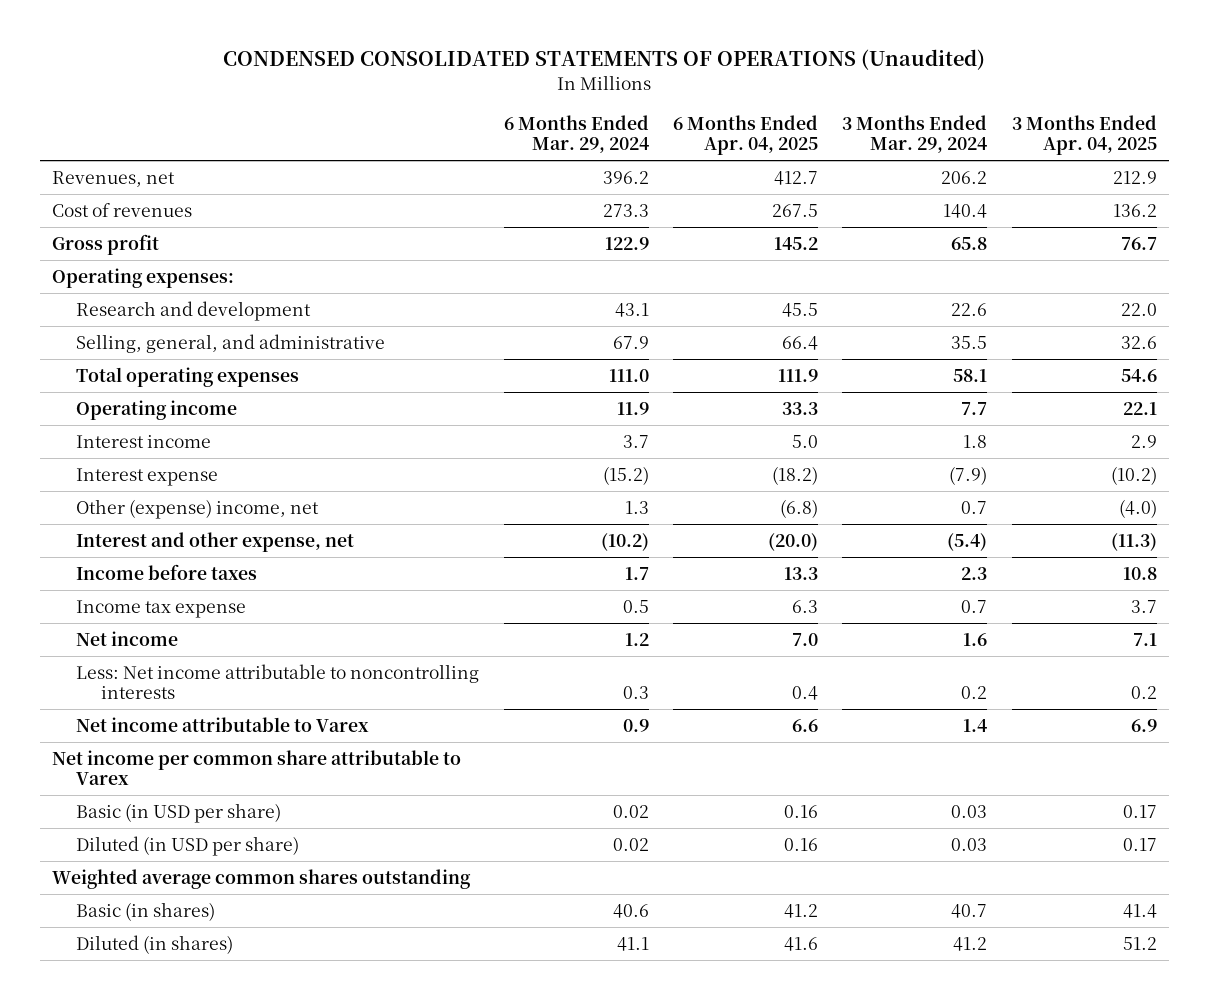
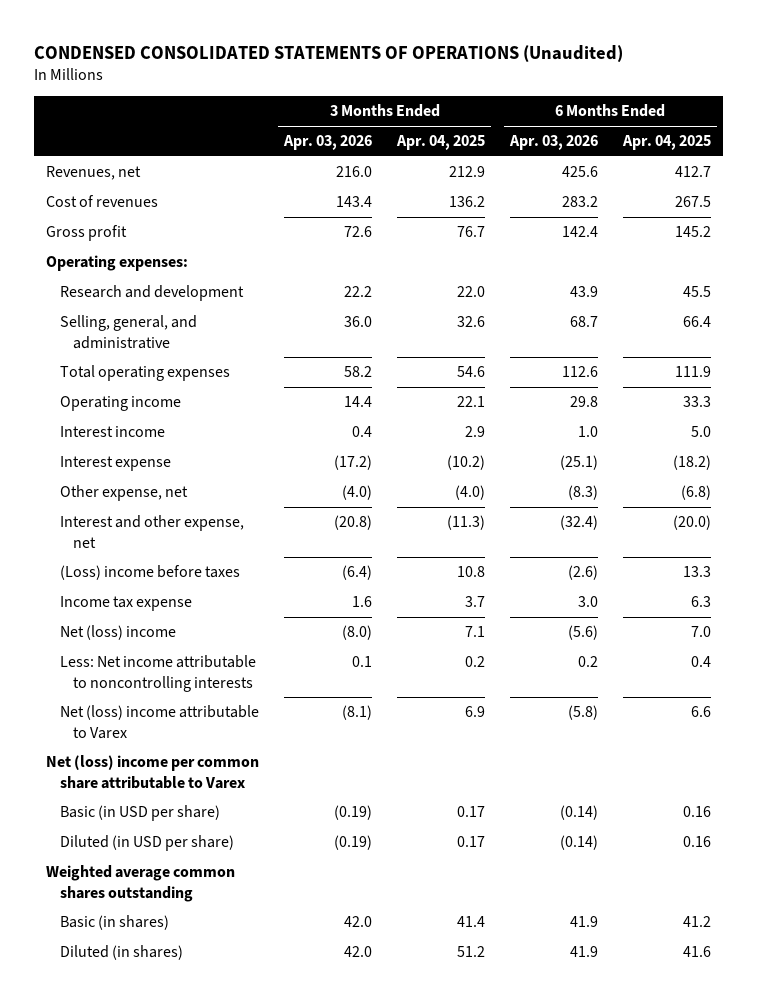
[503,114,649,154] 6 Months Ended Mar. 29, 2024 -> none
[842,114,988,154] 3 Months Ended Mar. 29, 2024 -> none
none -> [283,135,373,151] Apr. 03, 2026
none -> [508,135,598,151] Apr. 03, 2026
[76,498,320,519] Other (expense) income, net -> [59,485,188,502] Other expense, net
[76,563,258,580] Income before taxes -> [59,565,240,581] (Loss) income before taxes
[76,630,179,646] Net income -> [59,625,176,641] Net (loss) income
[76,716,370,732] Net income attributable to Varex -> [59,705,259,739] Net (loss) income attributable to Varex
[51,749,461,786] Net income per common share attributable to Varex -> [46,755,260,789] Net (loss) income per common share attributable to Varex

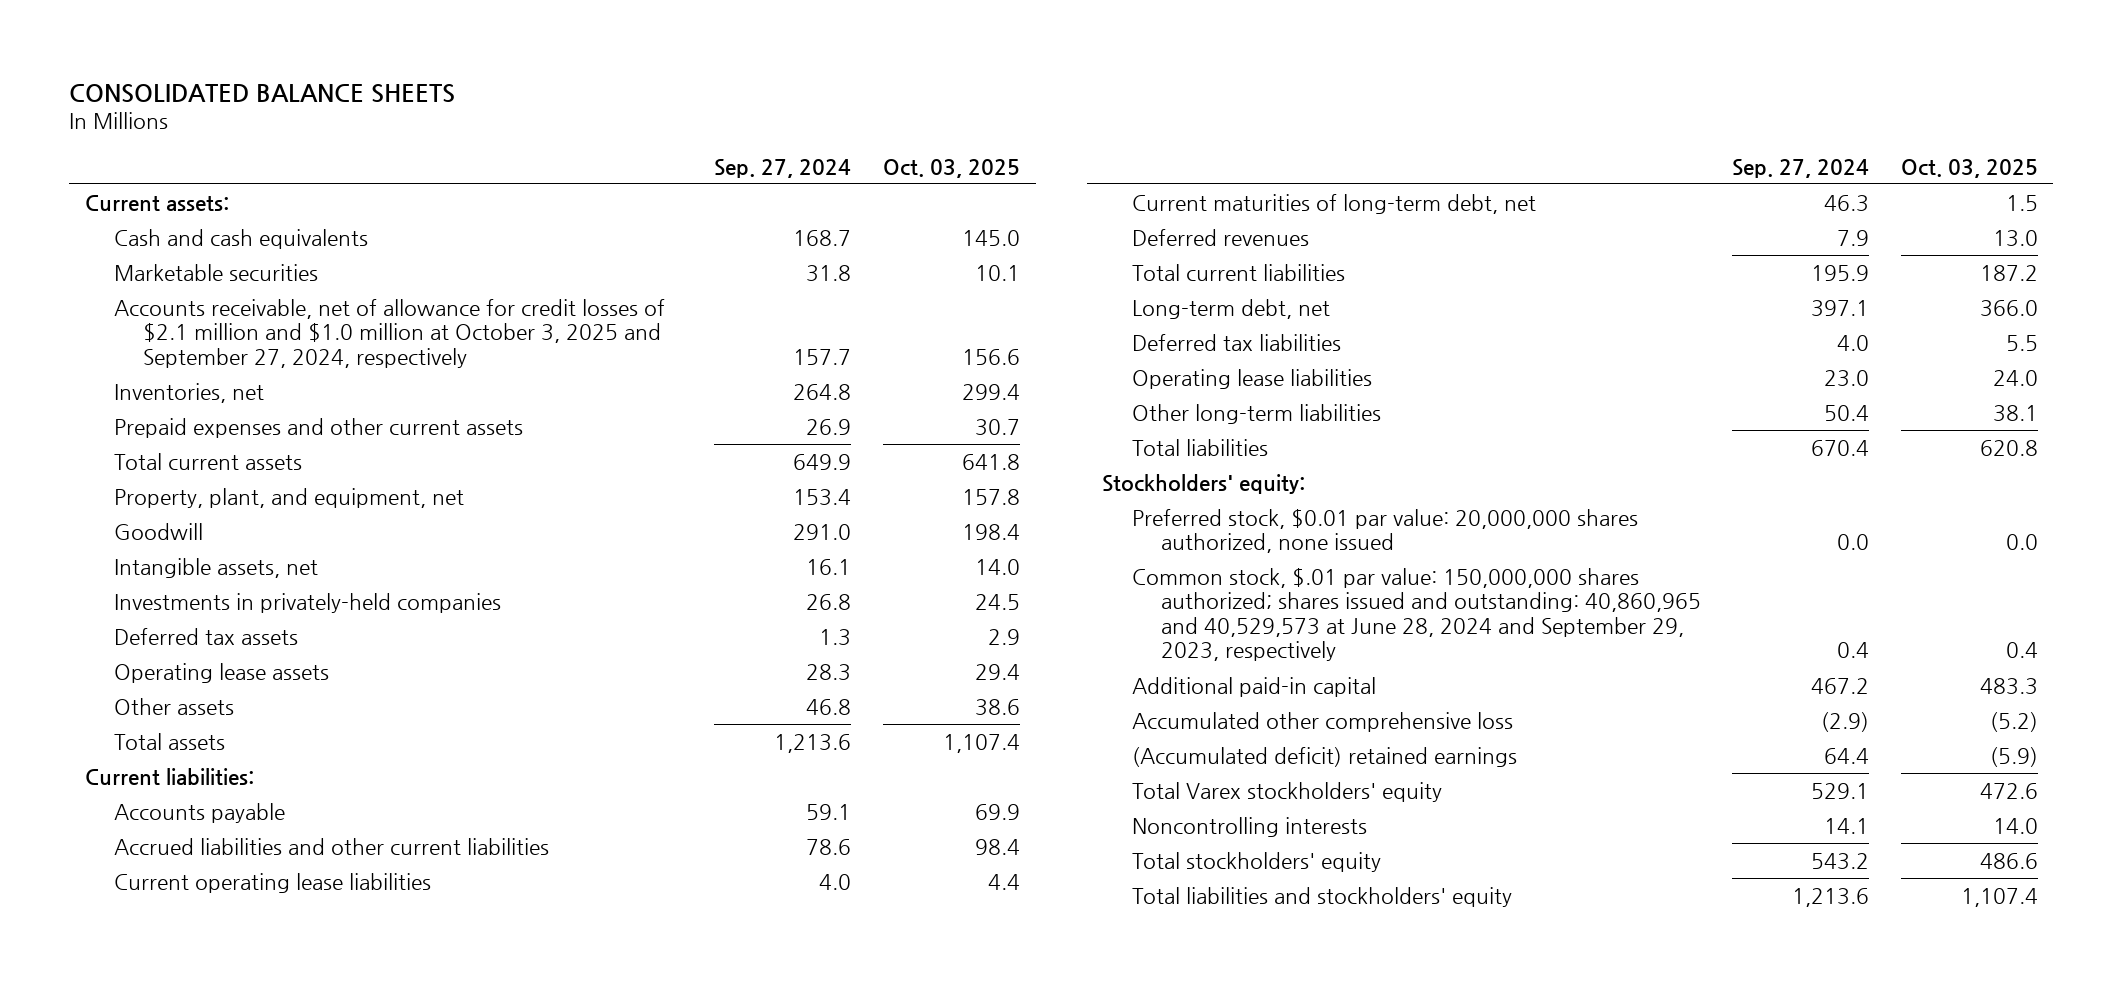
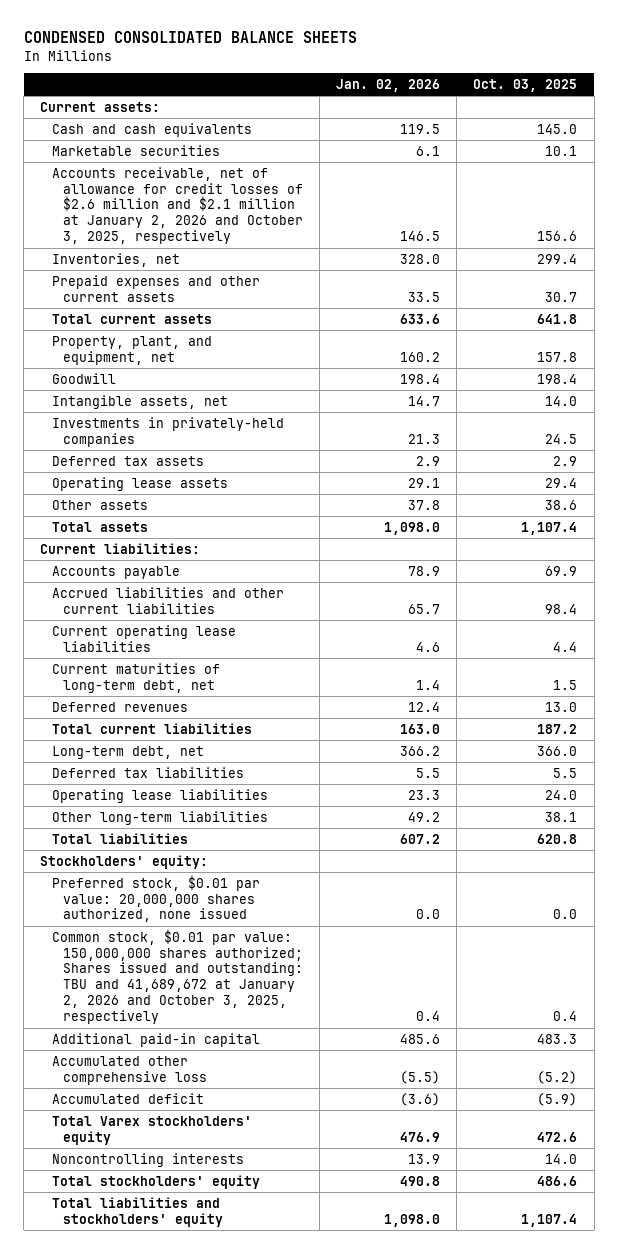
[68,83,455,103] CONSOLIDATED BALANCE SHEETS -> [23,31,357,44] CONDENSED CONSOLIDATED BALANCE SHEETS
[714,158,852,178] Sep. 27, 2024 -> none
none -> [336,78,441,92] Jan. 02, 2026
[113,298,665,368] Accounts receivable, net of allowance for credit losses of $2.1 million and $1.0 million at October 3, 2025 and September 27, 2024, respectively -> [51,166,303,245] Accounts receivable, net of allowance for credit losses of $2.6 million and $2.1 million at January 2, 2026 and October 3, 2025, respectively
[1131,567,1701,662] Common stock, $.01 par value: 150,000,000 shares authorized; shares issued and outstanding: 40,860,965 and 40,529,573 at June 28, 2024 and September 29, 2023, respectively -> [51,928,303,1025] Common stock, $0.01 par value: 150,000,000 shares authorized; Shares issued and outstanding: TBU and 41,689,672 at January 2, 2026 and October 3, 2025, respectively
[1131,746,1517,767] (Accumulated deficit) retained earnings -> [51,1092,204,1104] Accumulated deficit

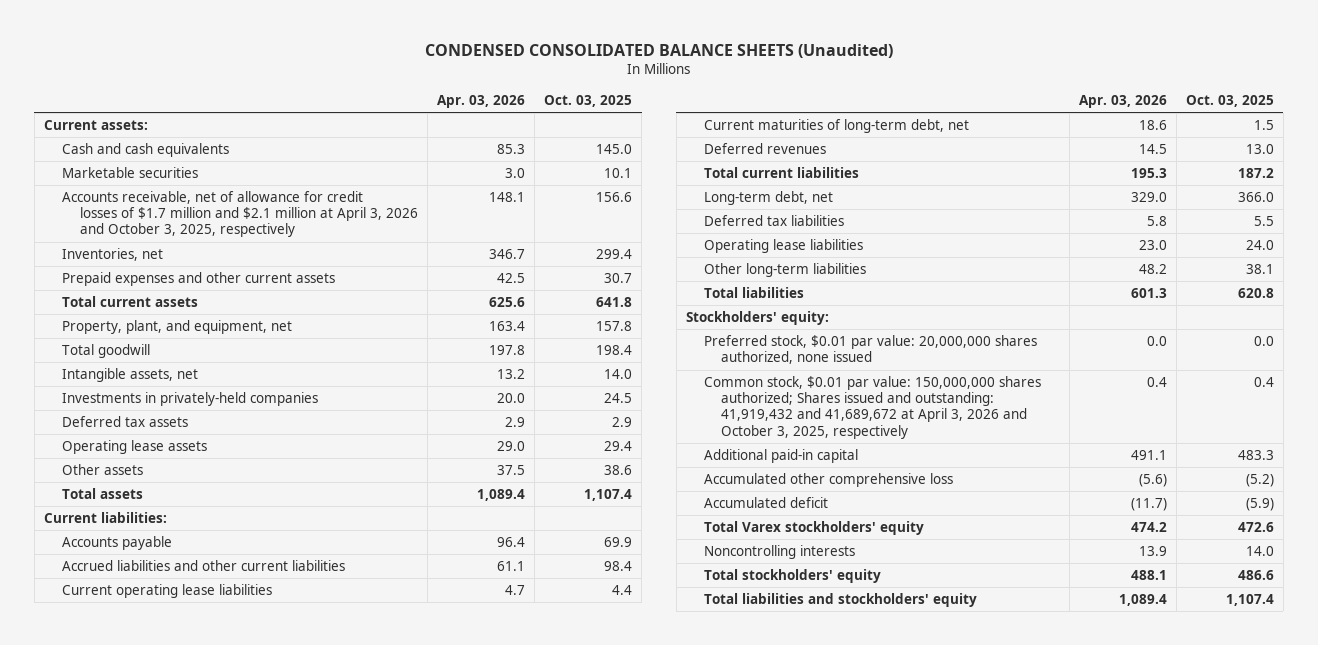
[23,31,357,44] CONDENSED CONSOLIDATED BALANCE SHEETS -> [424,43,893,58] CONDENSED CONSOLIDATED BALANCE SHEETS (Unaudited)
[336,78,441,92] Jan. 02, 2026 -> none
none -> [436,94,525,108] Apr. 03, 2026
[51,166,303,245] Accounts receivable, net of allowance for credit losses of $2.6 million and $2.1 million at January 2, 2026 and October 3, 2025, respectively -> [61,191,418,238] Accounts receivable, net of allowance for credit losses of $1.7 million and $2.1 million at April 3, 2026 and October 3, 2025, respectively
[51,372,116,384] Goodwill -> [61,344,150,359] Total goodwill
[51,928,303,1025] Common stock, $0.01 par value: 150,000,000 shares authorized; Shares issued and outstanding: TBU and 41,689,672 at January 2, 2026 and October 3, 2025, respectively -> [703,376,1041,439] Common stock, $0.01 par value: 150,000,000 shares authorized; Shares issued and outstanding: 41,919,432 and 41,689,672 at April 3, 2026 and October 3, 2025, respectively

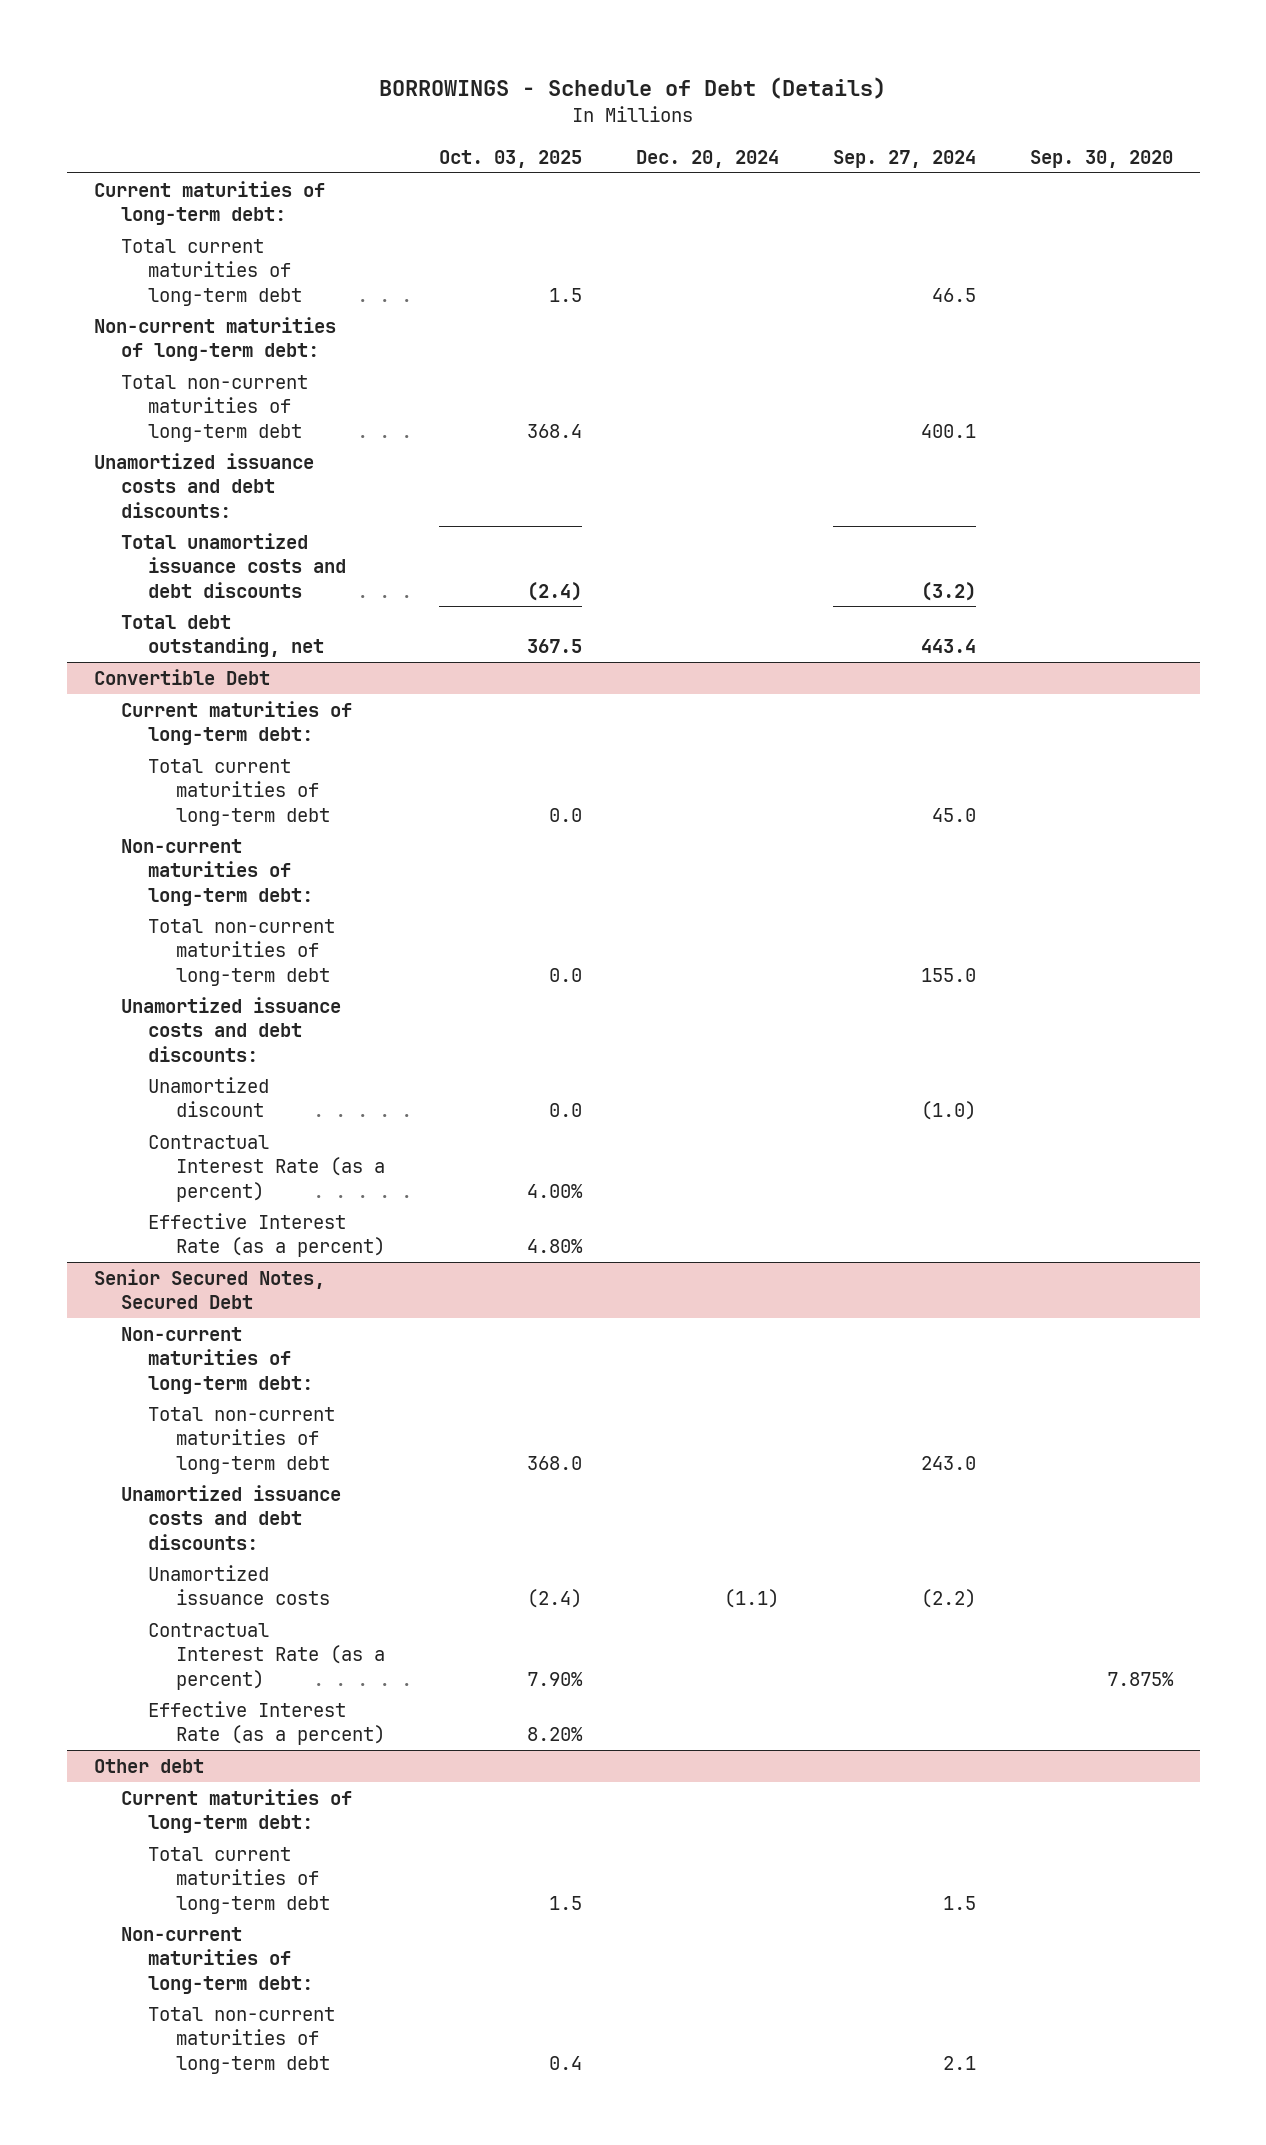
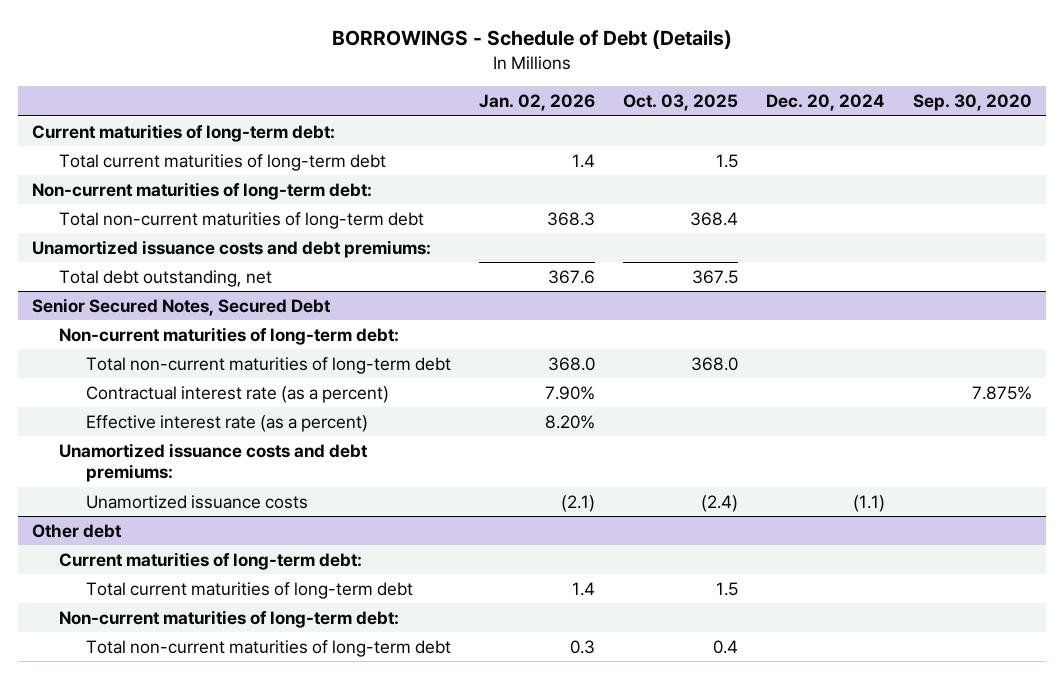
[832,150,976,169] Sep. 27, 2024 -> none
none -> [478,94,595,112] Jan. 02, 2026
[120,532,347,598] Total unamortized issuance costs and debt discounts -> none
[93,452,314,518] Unamortized issuance costs and debt discounts: -> [32,239,432,258] Unamortized issuance costs and debt premiums:
[93,668,270,685] Convertible Debt -> none
[120,700,352,746] Current maturities of long-term debt: -> none
[148,758,330,826] Total current maturities of long-term debt -> none
[120,838,314,906] Non-current maturities of long-term debt: -> none
[148,918,336,986] Total non-current maturities of long-term debt -> none
[120,996,341,1062] Unamortized issuance costs and debt discounts: -> none
[148,1076,270,1118] Unamortized discount -> none
[148,1134,385,1202] Contractual Interest Rate (as a percent) -> none
[148,1212,385,1258] Effective Interest Rate (as a percent) -> none
none -> [85,385,389,403] Contractual interest rate (as a percent)
none -> [85,414,368,432] Effective interest rate (as a percent)
[120,1484,341,1550] Unamortized issuance costs and debt discounts: -> [58,442,368,483] Unamortized issuance costs and debt premiums:
[148,1622,385,1690] Contractual Interest Rate (as a percent) -> none
[148,1700,385,1746] Effective Interest Rate (as a percent) -> none

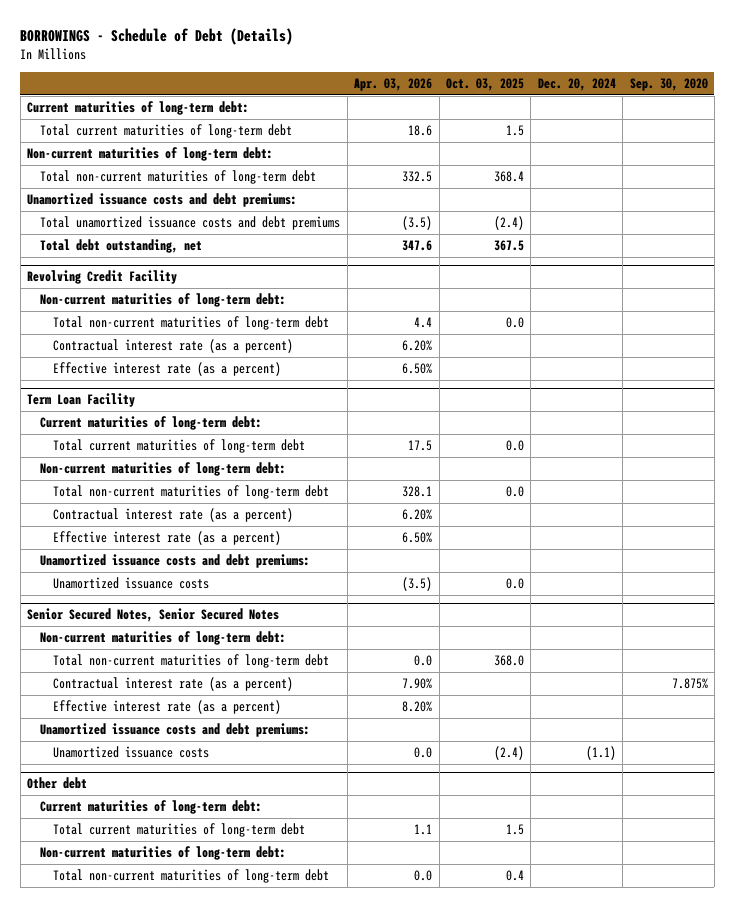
[478,94,595,112] Jan. 02, 2026 -> none
none -> [354,78,433,92] Apr. 03, 2026
none -> [40,215,341,230] Total unamortized issuance costs and debt premiums
[32,297,332,316] Senior Secured Notes, Secured Debt -> none
none -> [27,270,178,285] Revolving Credit Facility
none -> [53,315,330,330] Total non-current maturities of long-term debt
none -> [53,338,294,353] Contractual interest rate (as a percent)
none -> [53,361,282,376] Effective interest rate (as a percent)
none -> [27,393,136,408] Term Loan Facility
none -> [40,415,263,430] Current maturities of long-term debt:
none -> [53,438,306,453] Total current maturities of long-term debt
none -> [40,461,287,476] Non-current maturities of long-term debt:
none -> [53,484,330,499] Total non-current maturities of long-term debt
none -> [53,507,294,522] Contractual interest rate (as a percent)
none -> [53,530,282,545] Effective interest rate (as a percent)
none -> [40,553,311,568] Unamortized issuance costs and debt premiums:
none -> [53,576,210,589] Unamortized issuance costs
none -> [27,608,280,623] Senior Secured Notes, Senior Secured Notes
none -> [40,630,287,645] Non-current maturities of long-term debt:

